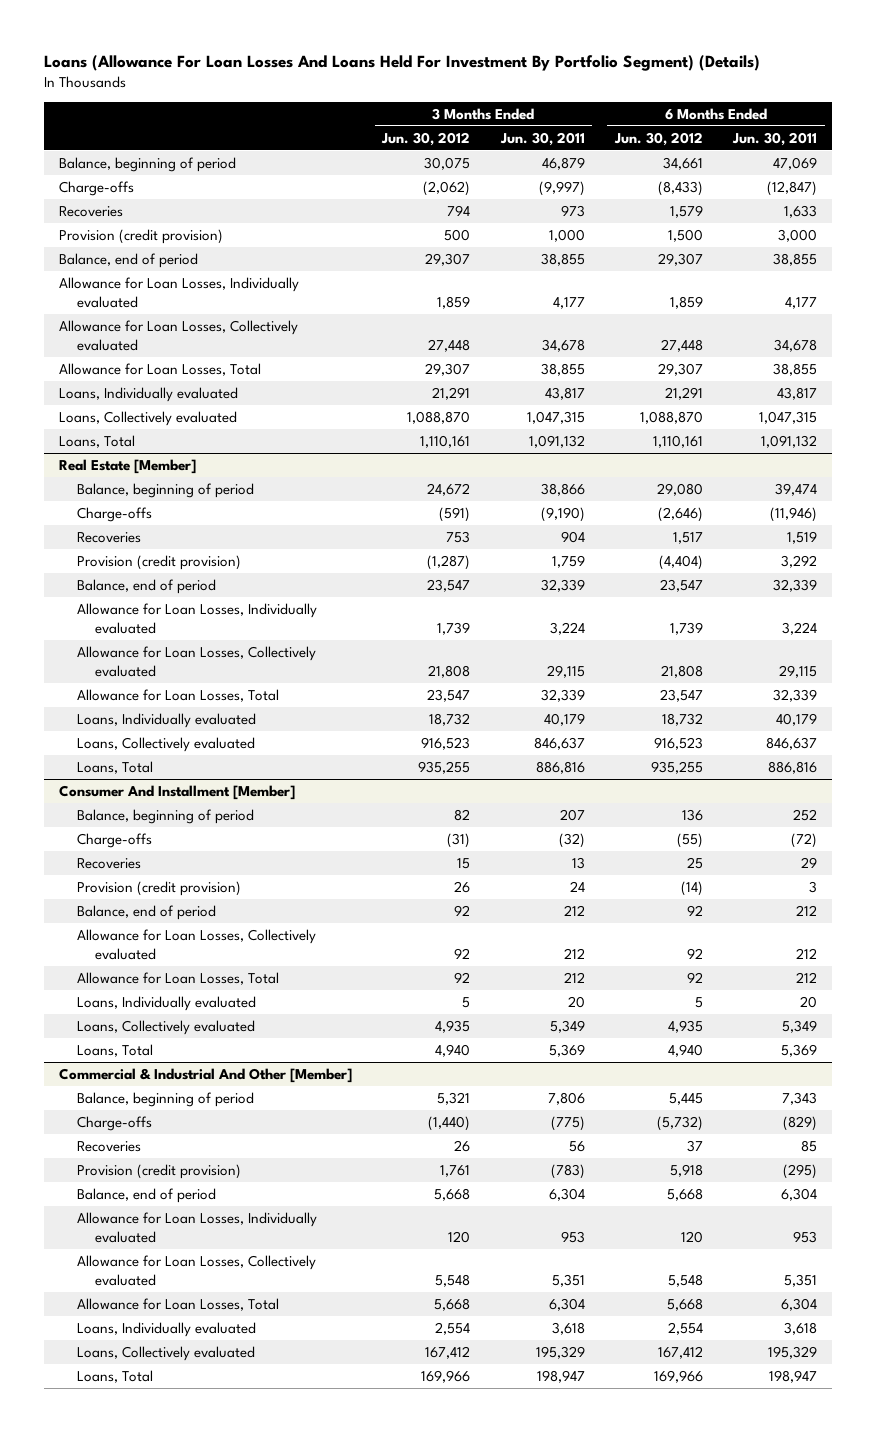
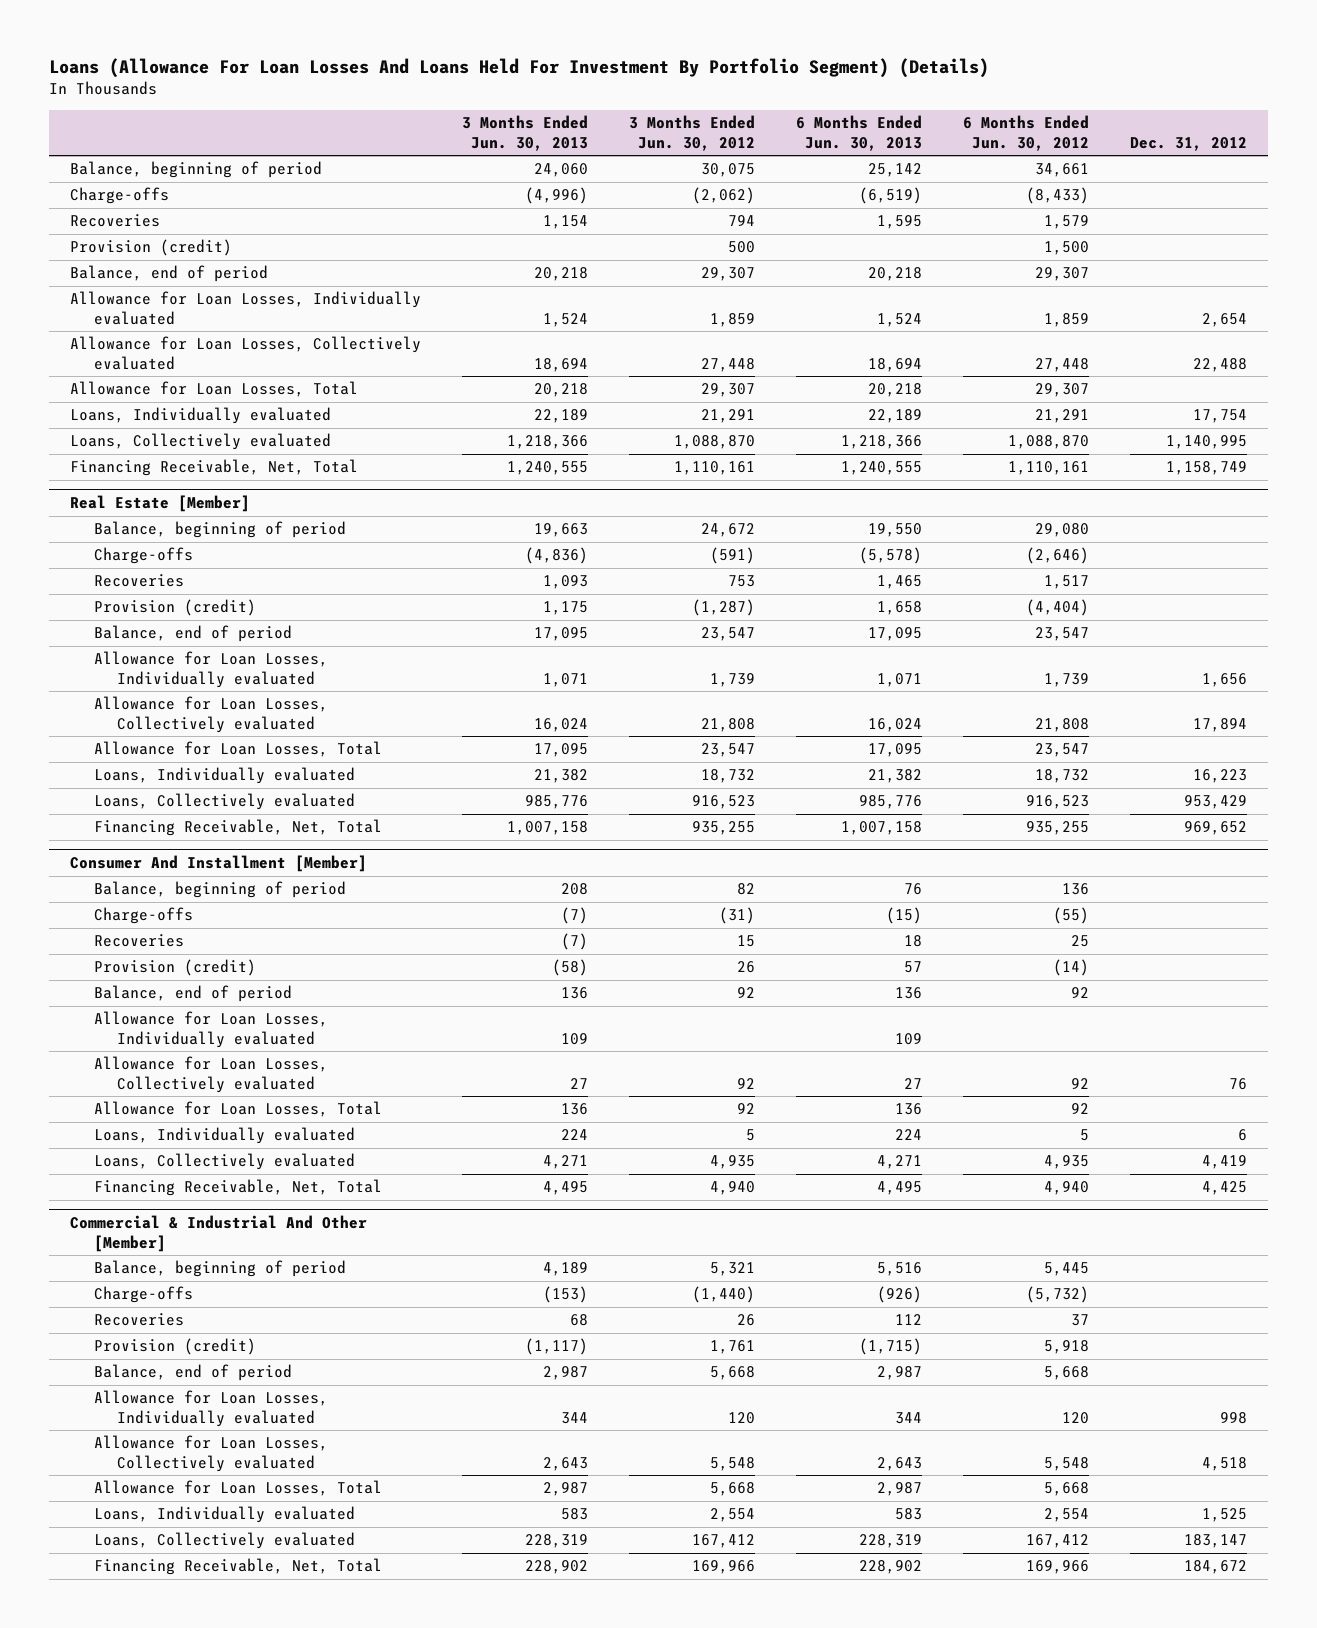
[499,131,585,146] Jun. 30, 2011 -> none
[731,131,817,146] Jun. 30, 2011 -> none
none -> [461,115,588,151] 3 Months Ended Jun. 30, 2013
none -> [796,115,923,151] 6 Months Ended Jun. 30, 2013
none -> [1130,136,1248,151] Dec. 31, 2012
[59,228,224,244] Provision (credit provision) -> [69,239,232,257] Provision (credit)
[59,434,136,448] Loans, Total -> [69,459,358,477] Financing Receivable, Net, Total
[76,554,241,570] Provision (credit provision) -> [93,599,256,617] Provision (credit)
[76,760,153,774] Loans, Total -> [93,819,382,837] Financing Receivable, Net, Total
[76,880,241,896] Provision (credit provision) -> [93,959,256,977] Provision (credit)
none -> [93,1011,328,1049] Allowance for Loan Losses, Individually evaluated
[76,1043,153,1057] Loans, Total -> [93,1179,382,1197] Financing Receivable, Net, Total
[76,1163,241,1179] Provision (credit provision) -> [93,1338,256,1356] Provision (credit)
[76,1369,153,1383] Loans, Total -> [93,1558,382,1576] Financing Receivable, Net, Total

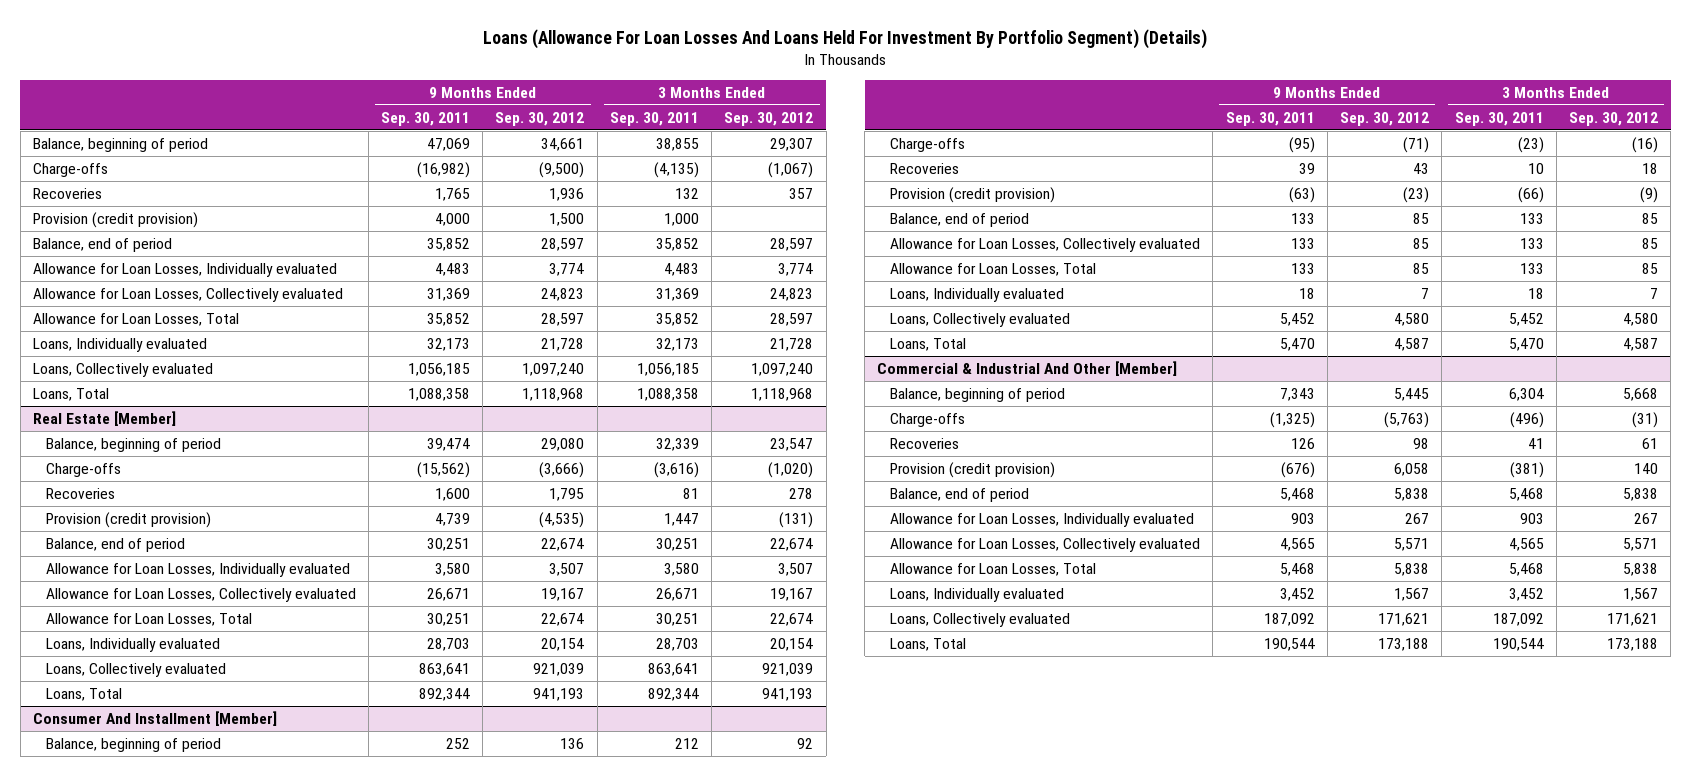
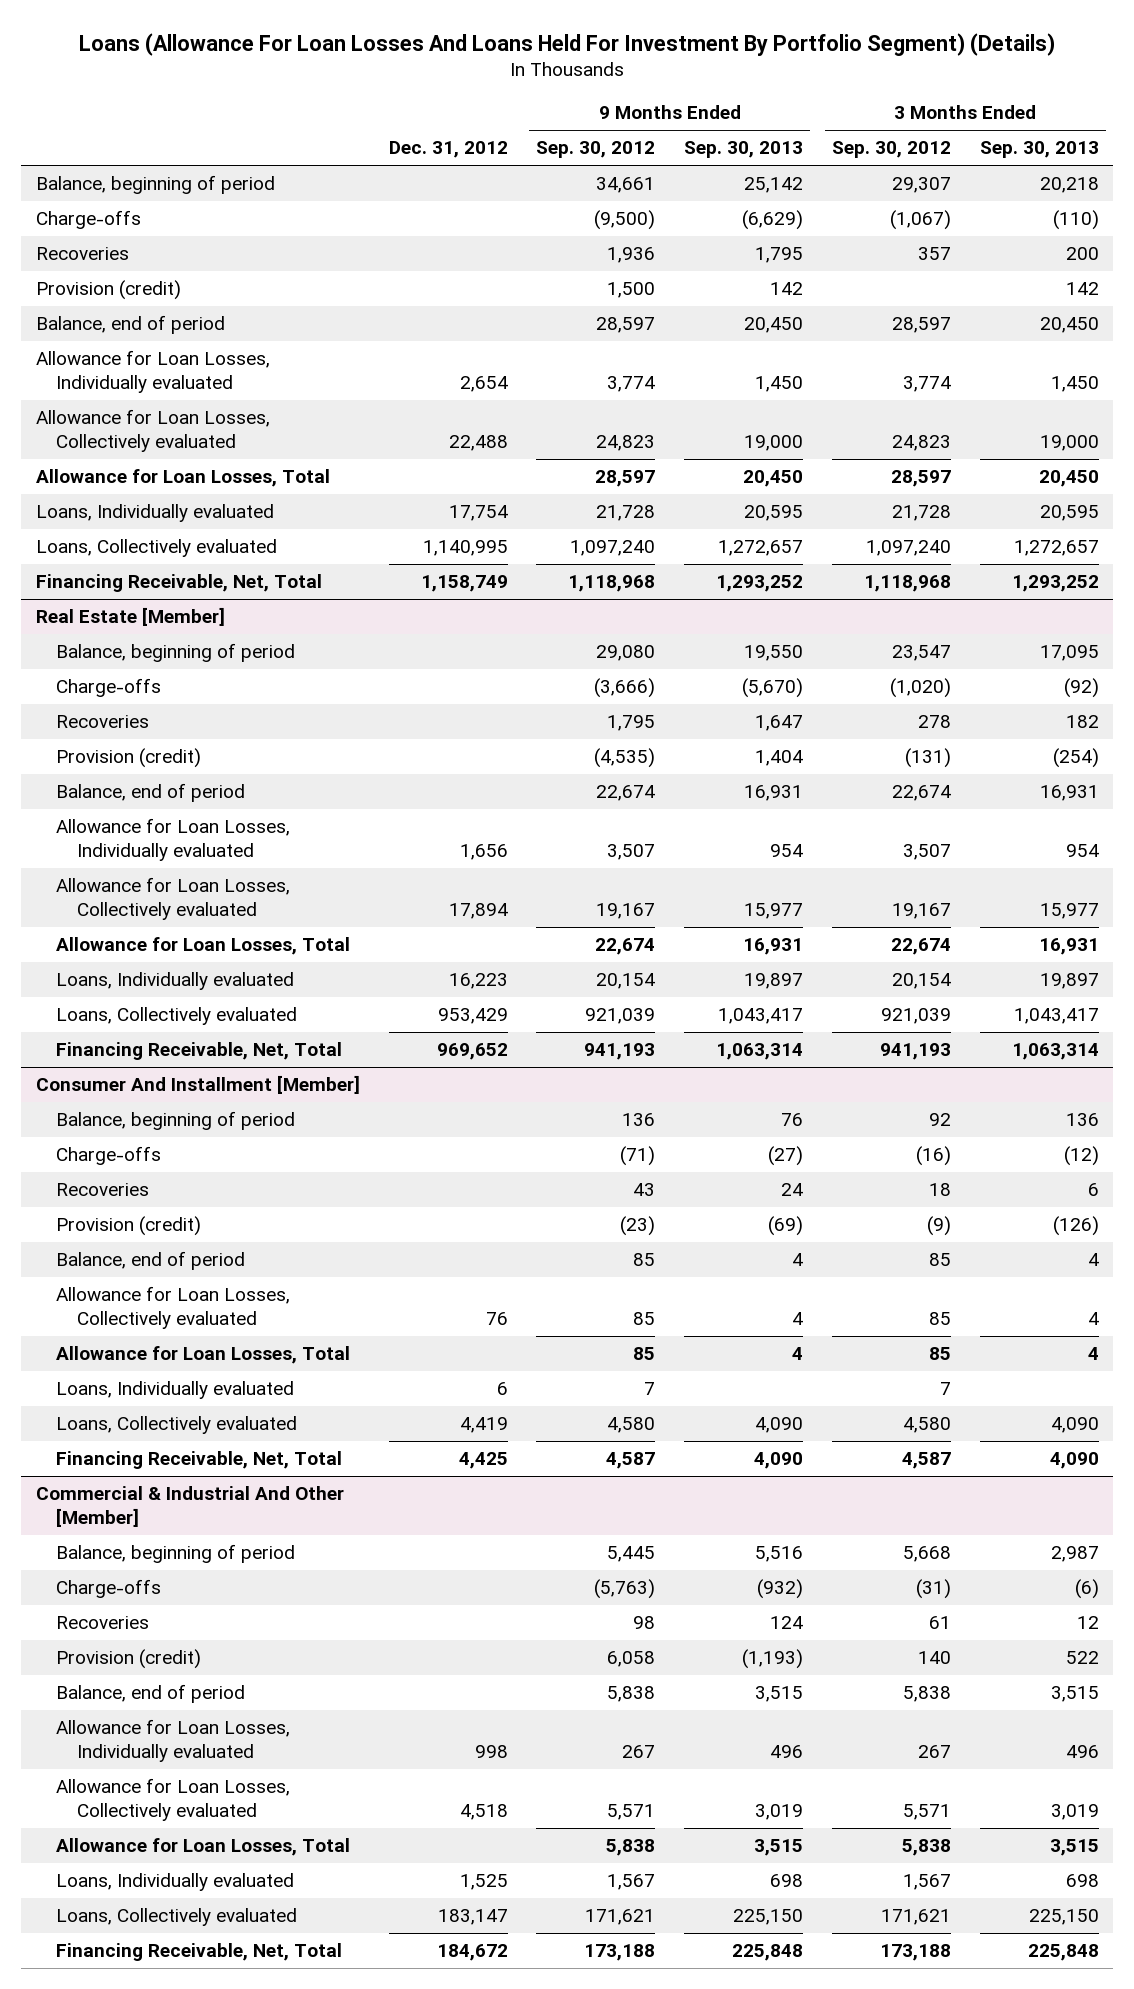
[380,111,470,126] Sep. 30, 2011 -> none
[609,111,699,126] Sep. 30, 2011 -> none
none -> [388,141,508,159] Dec. 31, 2012
none -> [684,141,804,159] Sep. 30, 2013
none -> [979,141,1099,159] Sep. 30, 2013
[32,211,198,228] Provision (credit provision) -> [35,280,181,301] Provision (credit)
[32,387,109,401] Loans, Total -> [35,574,322,593] Financing Receivable, Net, Total
[45,511,211,528] Provision (credit provision) -> [56,748,202,769] Provision (credit)
[45,687,122,701] Loans, Total -> [56,1042,343,1061] Financing Receivable, Net, Total
[890,186,1056,203] Provision (credit provision) -> [56,1216,202,1237] Provision (credit)
[890,337,967,351] Loans, Total -> [56,1451,343,1470] Financing Receivable, Net, Total
[890,461,1056,478] Provision (credit provision) -> [56,1649,202,1670] Provision (credit)
[890,637,967,651] Loans, Total -> [56,1943,343,1962] Financing Receivable, Net, Total

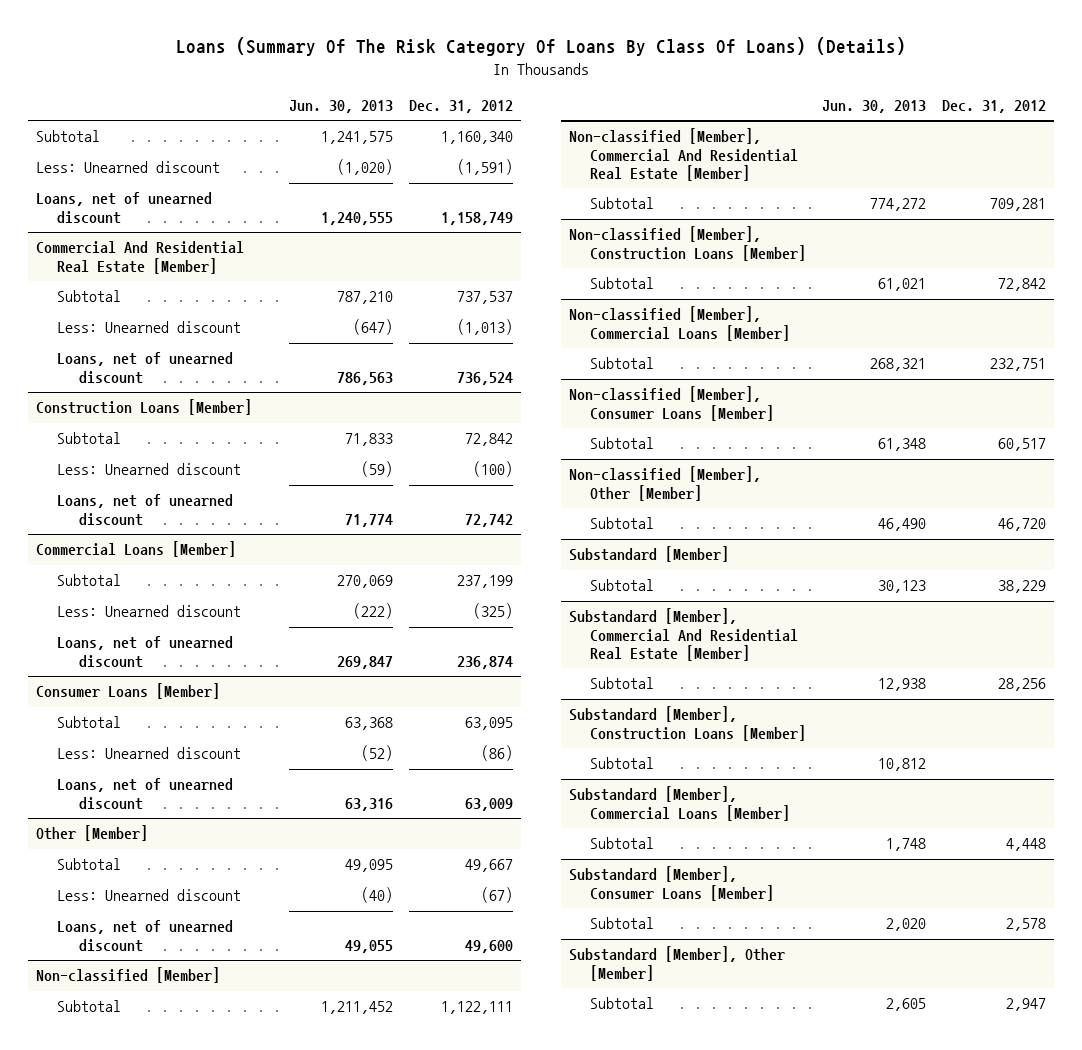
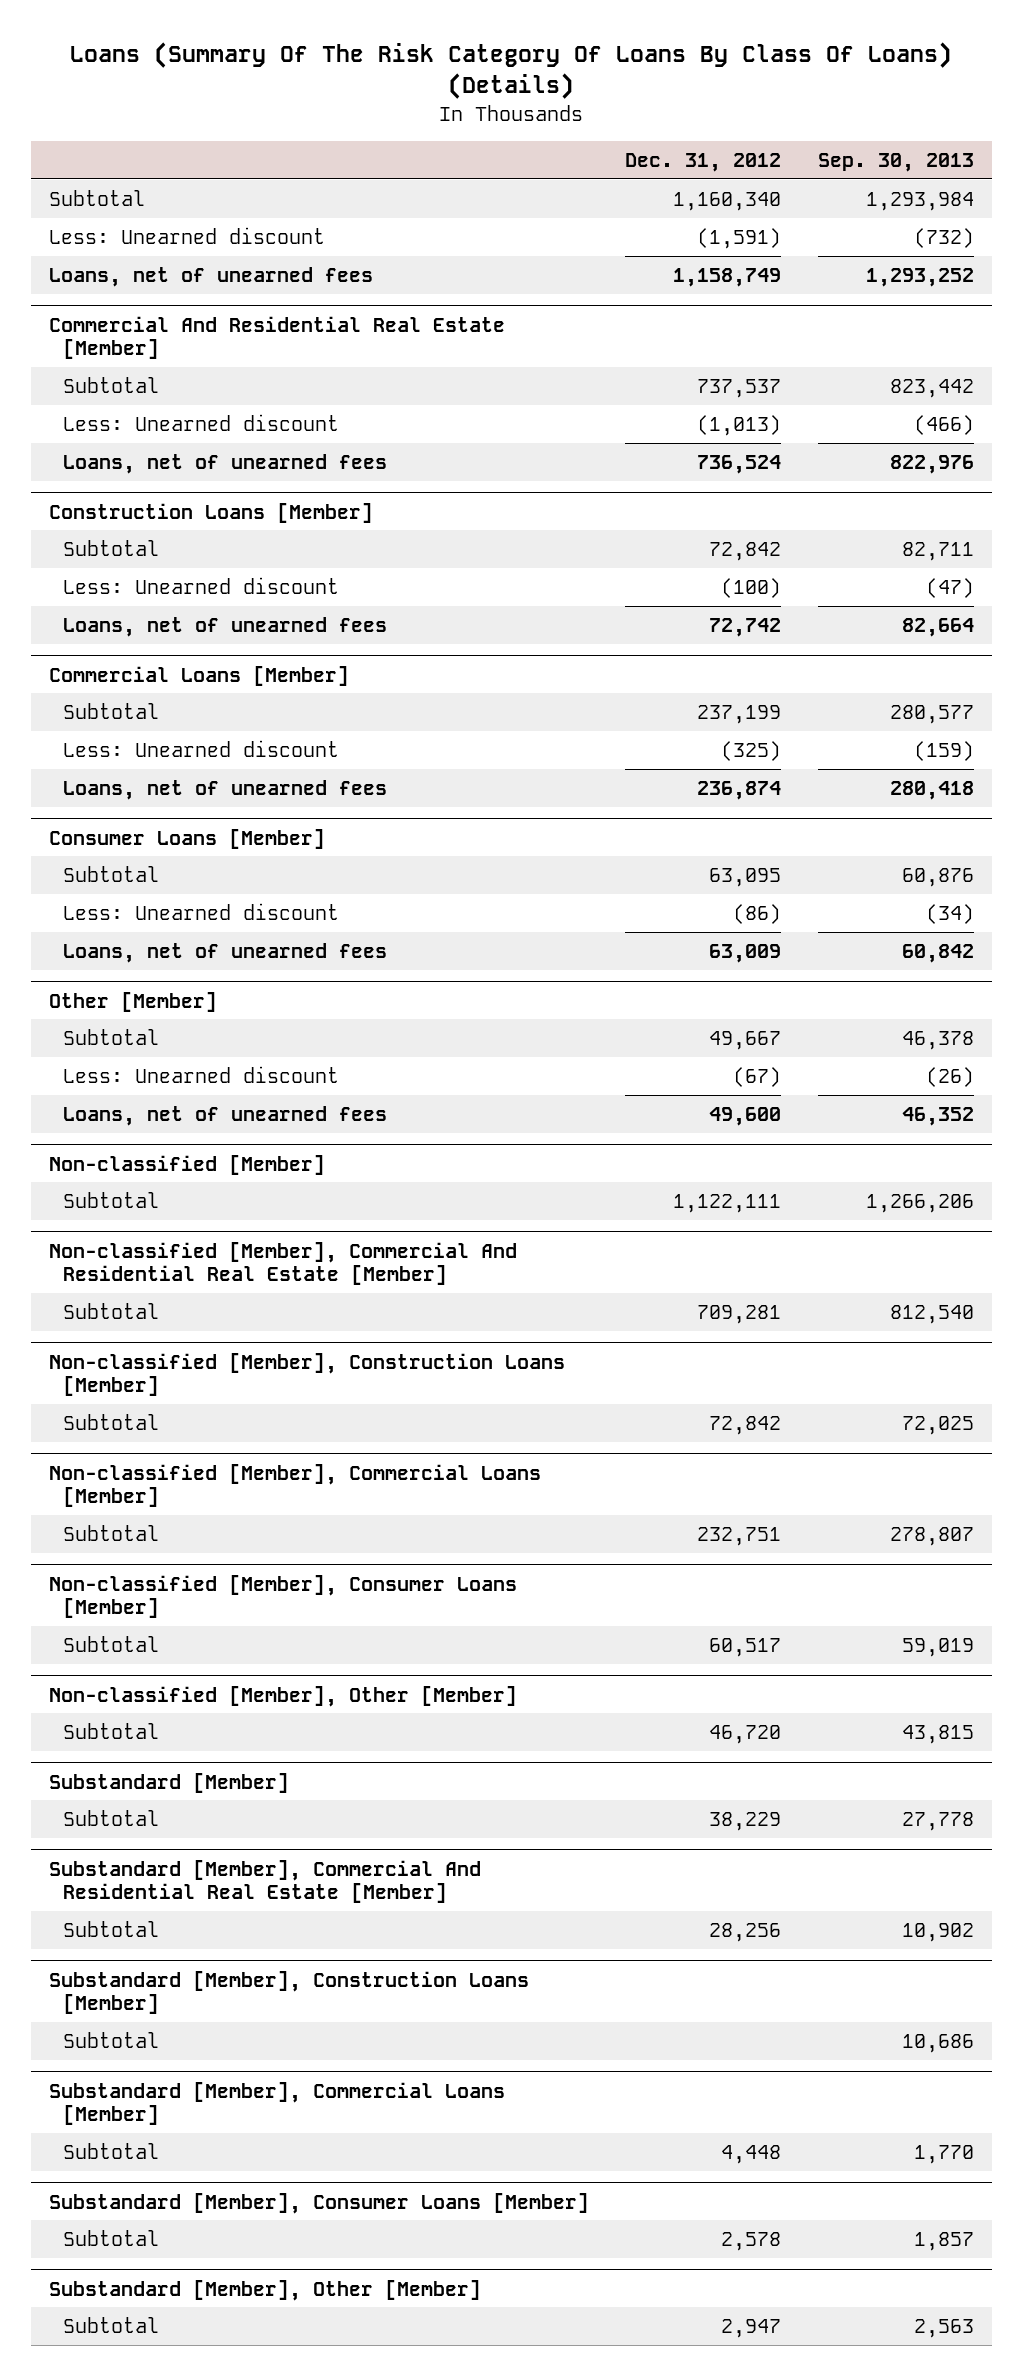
[289,100,394,114] Jun. 30, 2013 -> none
none -> [817,152,974,172] Sep. 30, 2013
[35,192,212,224] Loans, net of unearned discount -> [48,266,373,287] Loans, net of unearned fees
[57,352,234,384] Loans, net of unearned discount -> [63,453,388,474] Loans, net of unearned fees
[57,494,234,526] Loans, net of unearned discount -> [63,616,388,637] Loans, net of unearned fees
[57,636,234,668] Loans, net of unearned discount -> [63,779,388,800] Loans, net of unearned fees
[57,778,234,810] Loans, net of unearned discount -> [63,942,388,963] Loans, net of unearned fees
[57,920,234,952] Loans, net of unearned discount -> [63,1105,388,1126] Loans, net of unearned fees

